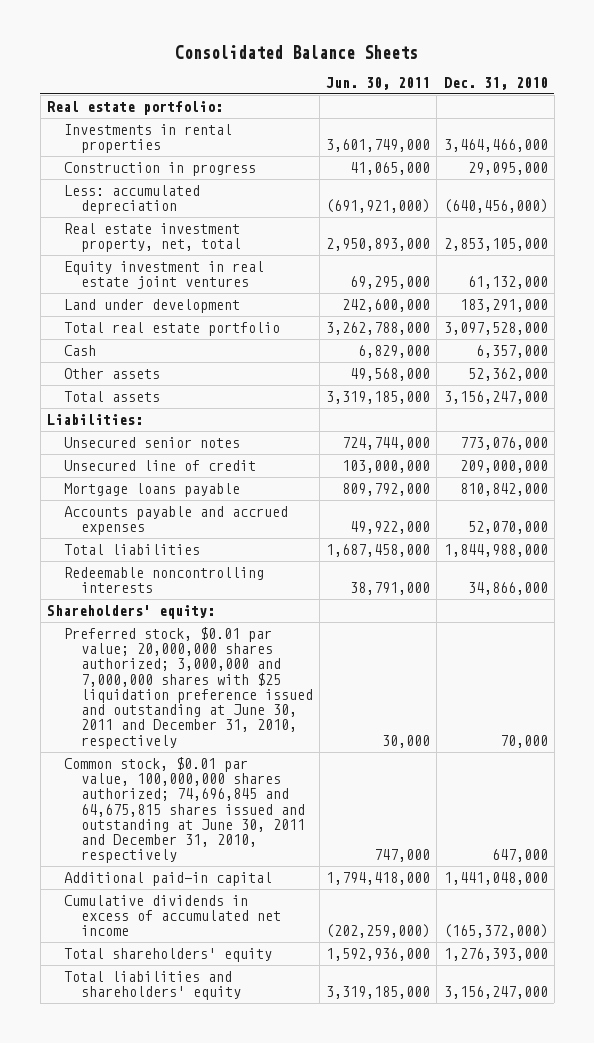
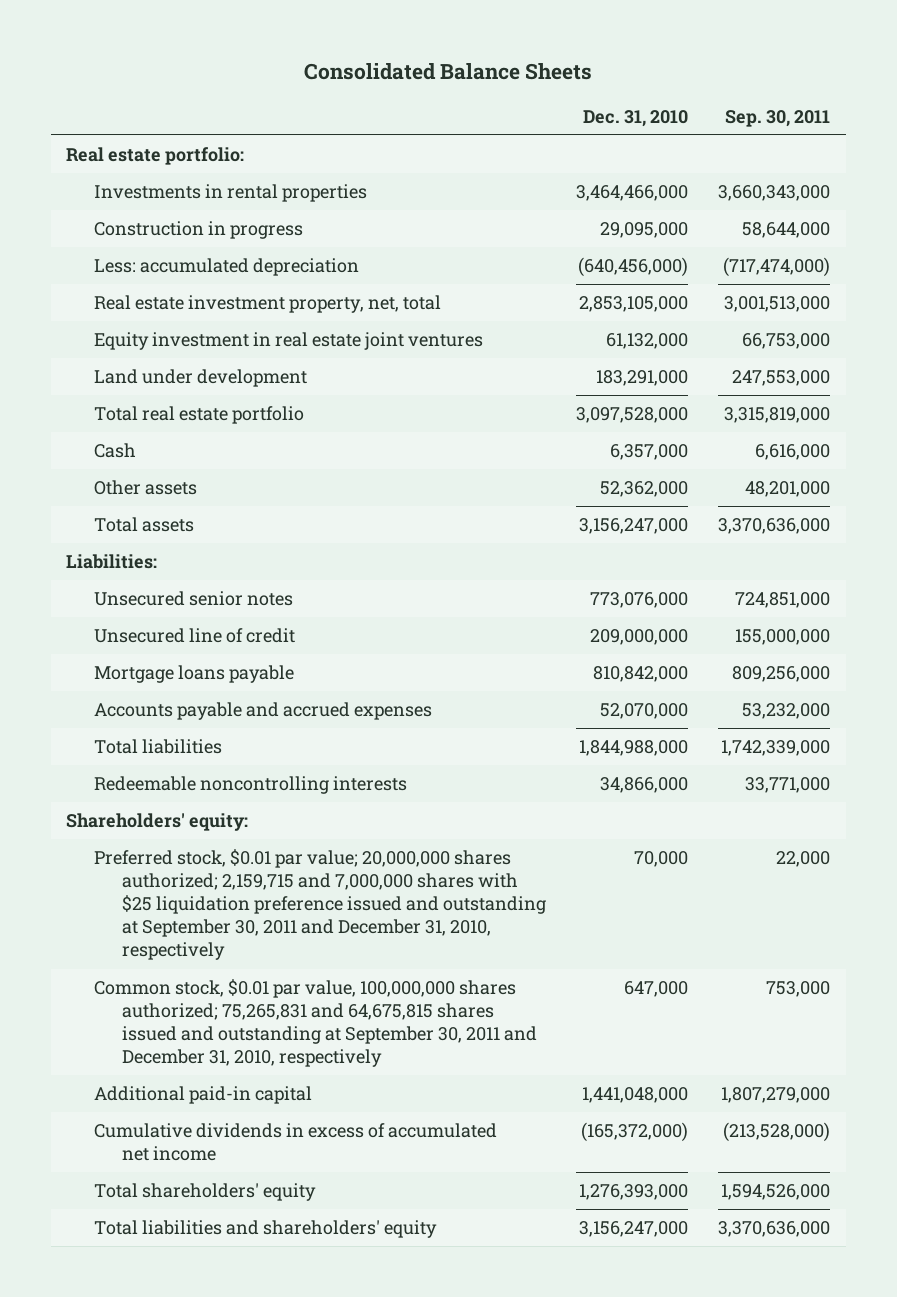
[326,76,431,90] Jun. 30, 2011 -> none
none -> [725,109,831,127] Sep. 30, 2011
[63,626,313,749] Preferred stock, $0.01 par value; 20,000,000 shares authorized; 3,000,000 and 7,000,000 shares with $25 liquidation preference issued and outstanding at June 30, 2011 and December 31, 2010, respectively -> [93,849,546,961] Preferred stock, $0.01 par value; 20,000,000 shares authorized; 2,159,715 and 7,000,000 shares with $25 liquidation preference issued and outstanding at September 30, 2011 and December 31, 2010, respectively
[63,756,305,864] Common stock, $0.01 par value, 100,000,000 shares authorized; 74,696,845 and 64,675,815 shares issued and outstanding at June 30, 2011 and December 31, 2010, respectively -> [93,979,537,1068] Common stock, $0.01 par value, 100,000,000 shares authorized; 75,265,831 and 64,675,815 shares issued and outstanding at September 30, 2011 and December 31, 2010, respectively

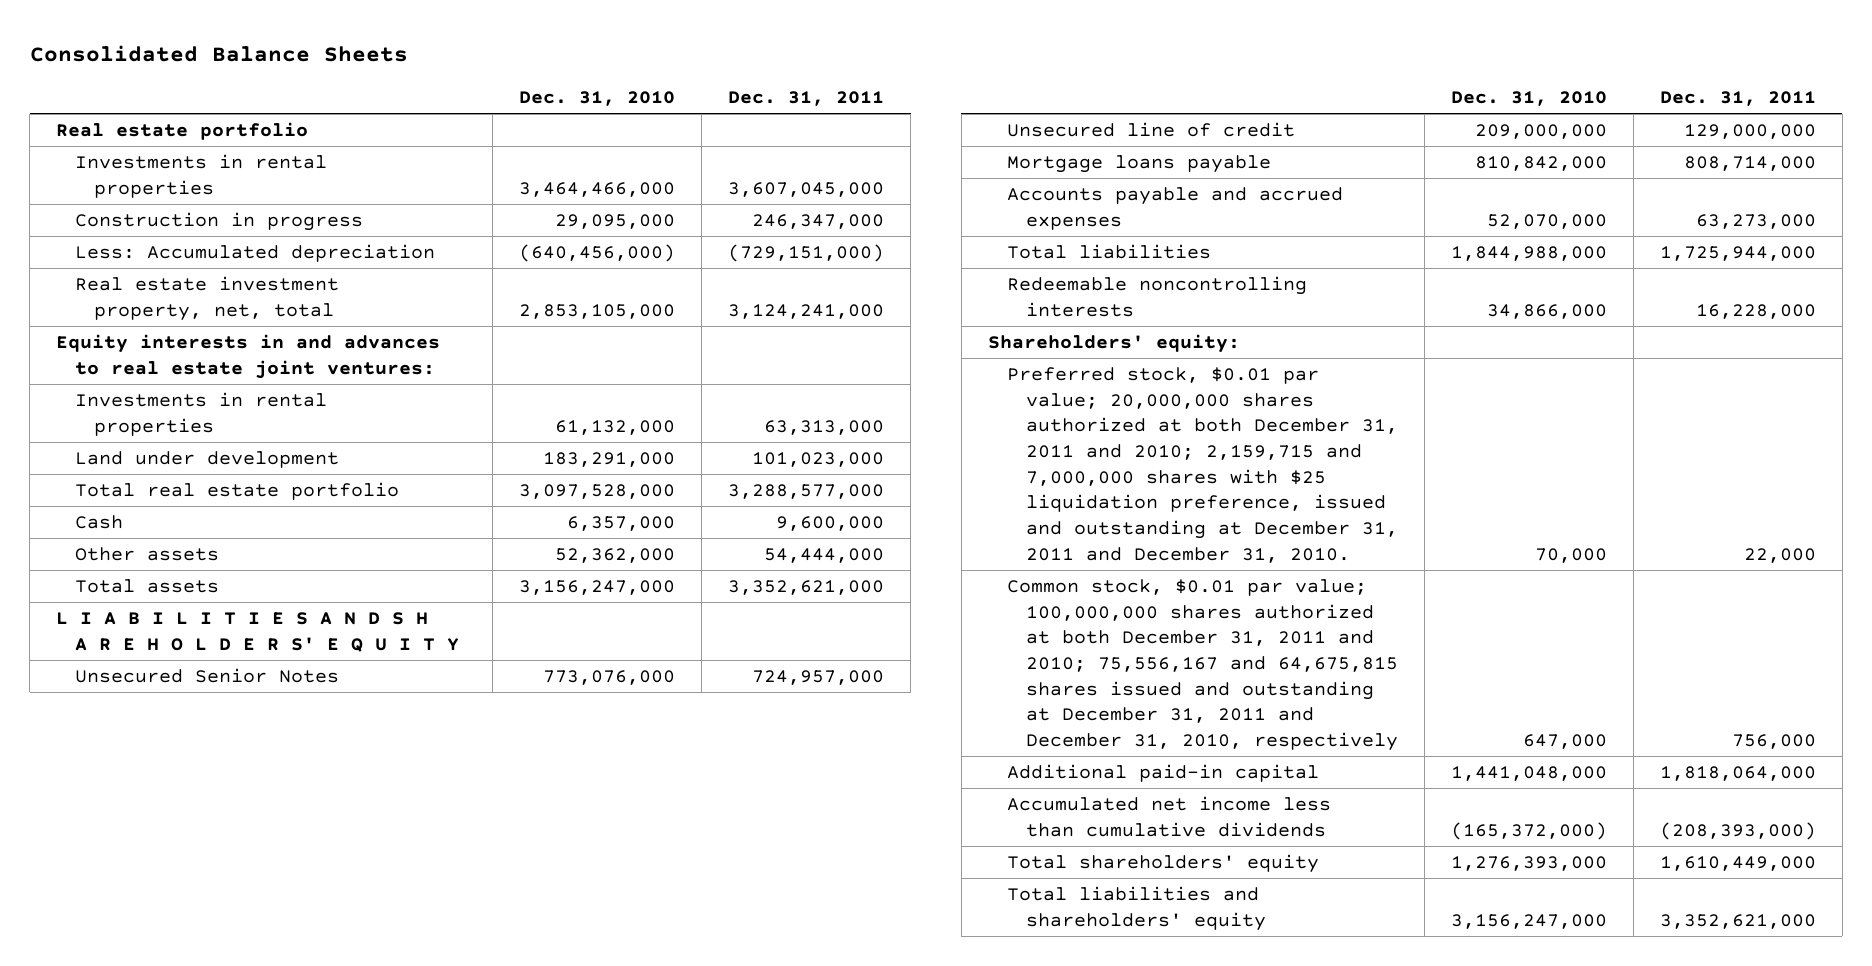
[725,109,831,127] Sep. 30, 2011 -> none
none -> [728,91,885,107] Dec. 31, 2011
[66,147,245,166] Real estate portfolio: -> [56,121,309,140] Real estate portfolio
[93,258,359,277] Less: accumulated depreciation -> [75,243,436,262] Less: Accumulated depreciation
none -> [56,333,441,379] Equity interests in and advances to real estate joint ventures:
[93,332,483,351] Equity investment in real estate joint ventures -> [75,391,328,436] Investments in rental properties
[66,554,158,570] Liabilities: -> none
none -> [56,611,460,652] L I A B I L I T I E S A N D S H A R E H O L D E R S' E Q U I T Y
[93,591,293,607] Unsecured senior notes -> [75,667,340,683] Unsecured Senior Notes
[93,849,546,961] Preferred stock, $0.01 par value; 20,000,000 shares authorized; 2,159,715 and 7,000,000 shares with $25 liquidation preference issued and outstanding at September 30, 2011 and December 31, 2010, respectively -> [1006,366,1398,563] Preferred stock, $0.01 par value; 20,000,000 shares authorized at both December 31, 2011 and 2010; 2,159,715 and 7,000,000 shares with $25 liquidation preference, issued and outstanding at December 31, 2011 and December 31, 2010.
[93,979,537,1068] Common stock, $0.01 par value, 100,000,000 shares authorized; 75,265,831 and 64,675,815 shares issued and outstanding at September 30, 2011 and December 31, 2010, respectively -> [1006,578,1398,751] Common stock, $0.01 par value; 100,000,000 shares authorized at both December 31, 2011 and 2010; 75,556,167 and 64,675,815 shares issued and outstanding at December 31, 2011 and December 31, 2010, respectively
[93,1123,497,1162] Cumulative dividends in excess of accumulated net income -> [1006,795,1331,837] Accumulated net income less than cumulative dividends

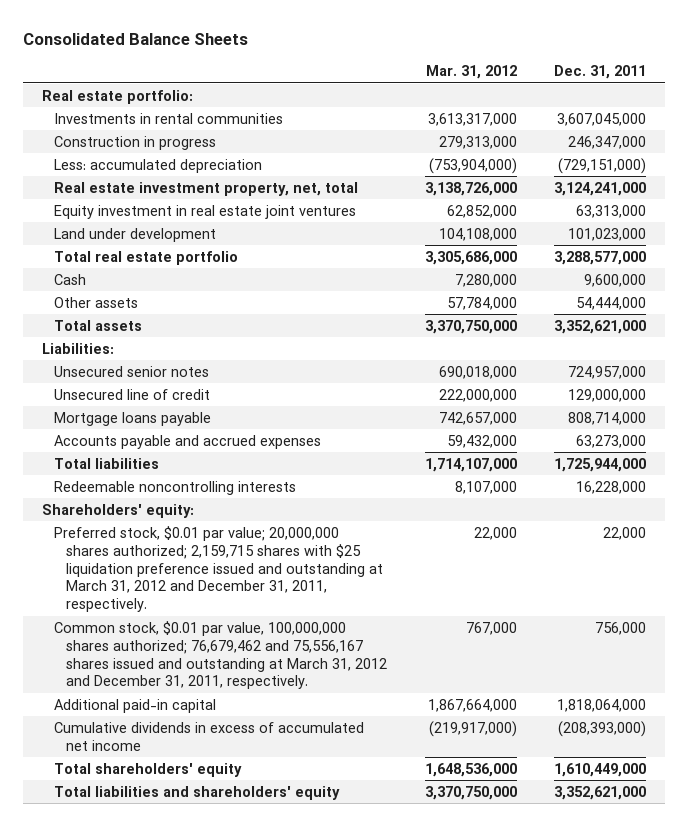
[519,91,676,107] Dec. 31, 2010 -> none
none -> [425,65,517,80] Mar. 31, 2012
[56,121,309,140] Real estate portfolio -> [41,89,193,104] Real estate portfolio:
[75,153,328,198] Investments in rental properties -> [53,112,283,124] Investments in rental communities
[75,243,436,262] Less: Accumulated depreciation -> [53,158,262,173] Less: accumulated depreciation
[56,333,441,379] Equity interests in and advances to real estate joint ventures: -> none
[75,391,328,436] Investments in rental properties -> [53,204,356,219] Equity investment in real estate joint ventures
[56,611,460,652] L I A B I L I T I E S A N D S H A R E H O L D E R S' E Q U I T Y -> none
none -> [41,342,114,354] Liabilities:
[75,667,340,683] Unsecured Senior Notes -> [53,365,209,377] Unsecured senior notes
[1006,366,1398,563] Preferred stock, $0.01 par value; 20,000,000 shares authorized at both December 31, 2011 and 2010; 2,159,715 and 7,000,000 shares with $25 liquidation preference, issued and outstanding at December 31, 2011 and December 31, 2010. -> [53,525,383,613] Preferred stock, $0.01 par value; 20,000,000 shares authorized; 2,159,715 shares with $25 liquidation preference issued and outstanding at March 31, 2012 and December 31, 2011, respectively.
[1006,578,1398,751] Common stock, $0.01 par value; 100,000,000 shares authorized at both December 31, 2011 and 2010; 75,556,167 and 64,675,815 shares issued and outstanding at December 31, 2011 and December 31, 2010, respectively -> [53,620,387,690] Common stock, $0.01 par value, 100,000,000 shares authorized; 76,679,462 and 75,556,167 shares issued and outstanding at March 31, 2012 and December 31, 2011, respectively.
[1006,795,1331,837] Accumulated net income less than cumulative dividends -> [53,721,364,751] Cumulative dividends in excess of accumulated net income

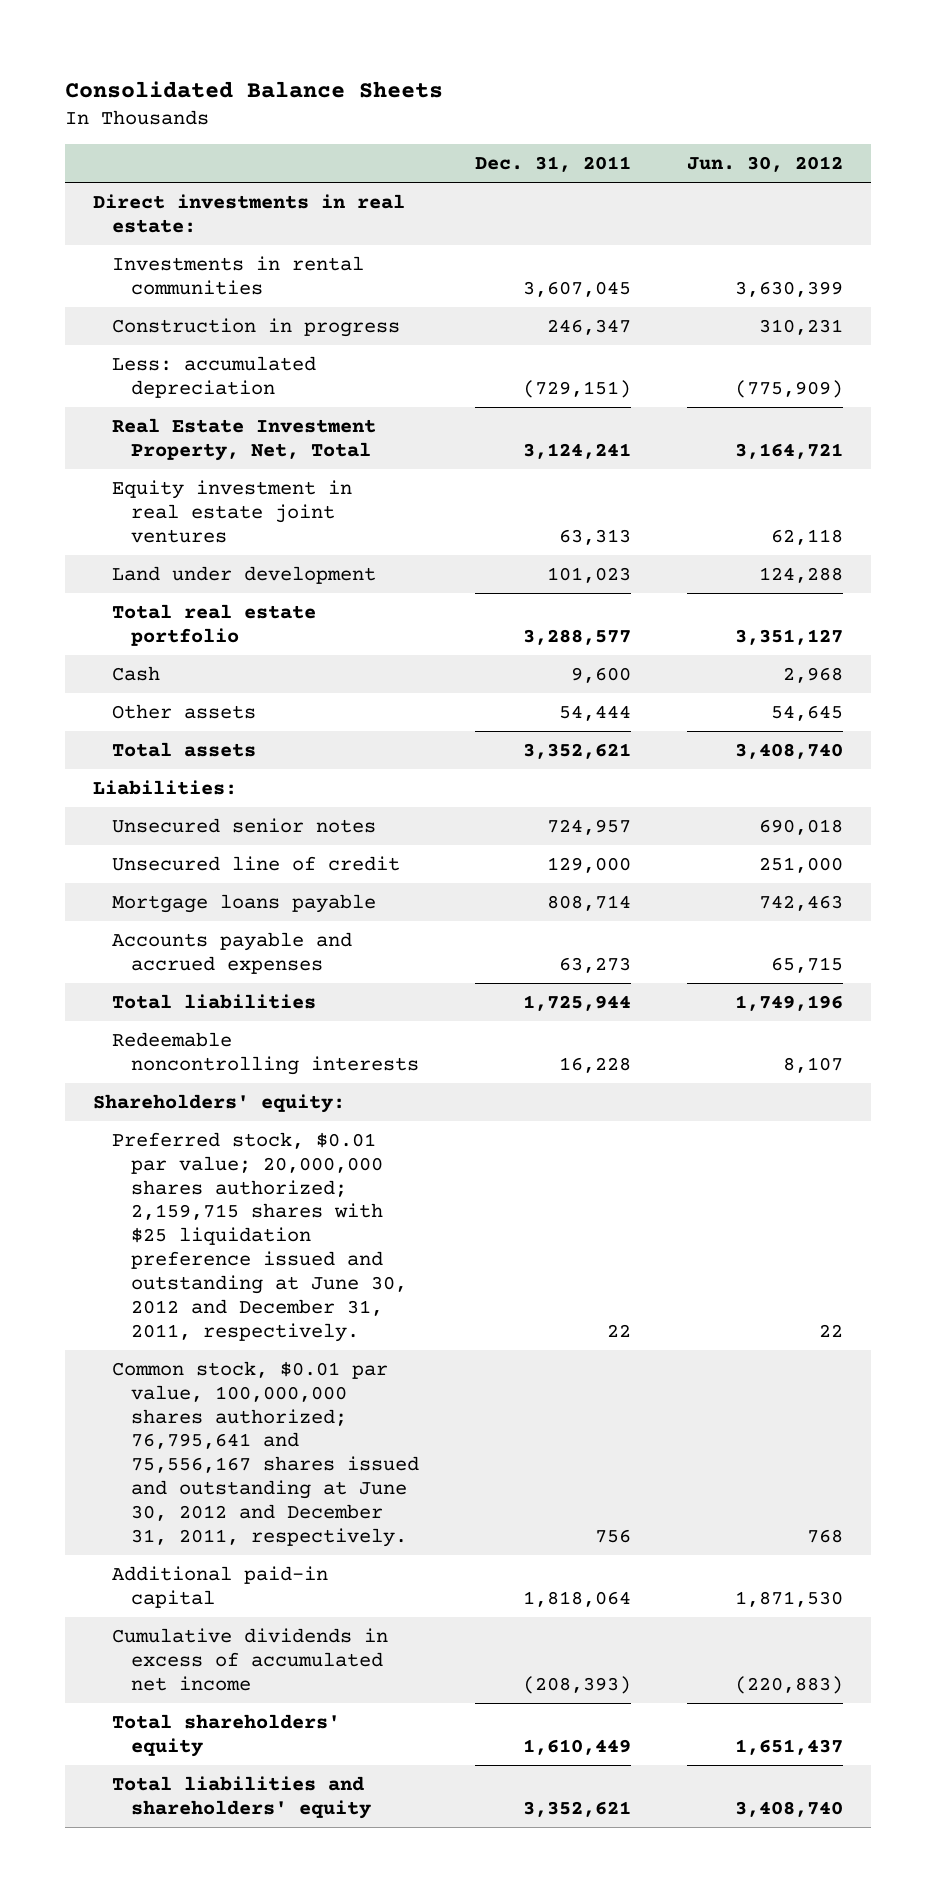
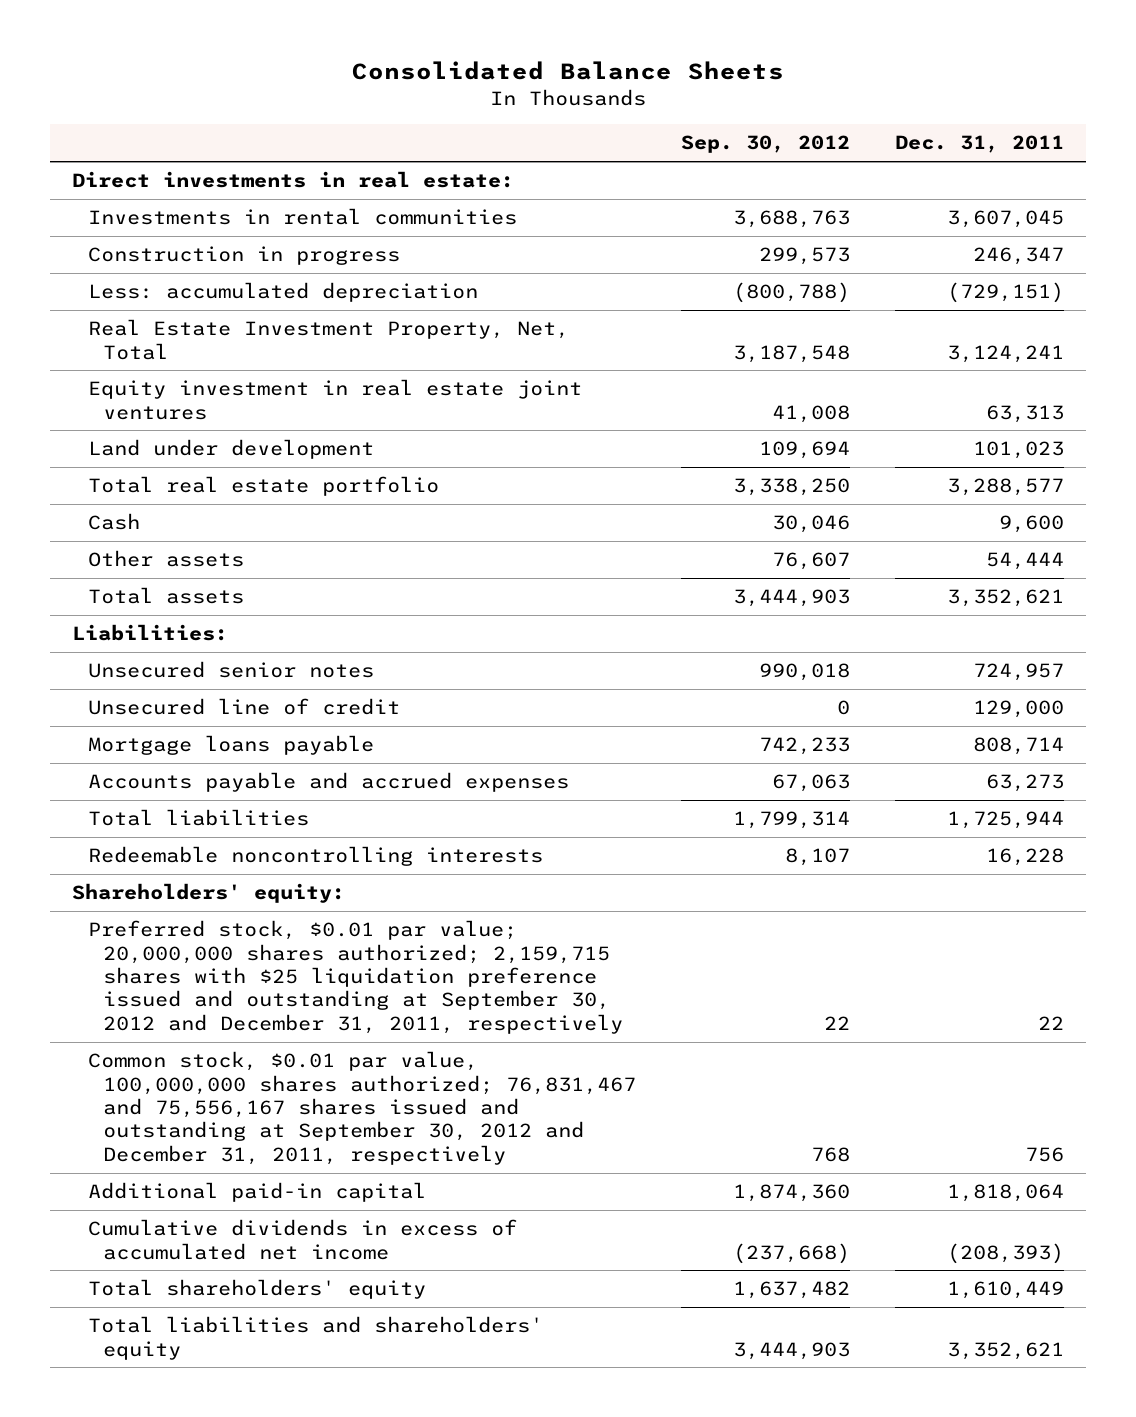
[686,156,843,173] Jun. 30, 2012 -> none
none -> [680,135,850,154] Sep. 30, 2012
[111,1131,407,1342] Preferred stock, $0.01 par value; 20,000,000 shares authorized; 2,159,715 shares with $25 liquidation preference issued and outstanding at June 30, 2012 and December 31, 2011, respectively. -> [87,920,623,1034] Preferred stock, $0.01 par value; 20,000,000 shares authorized; 2,159,715 shares with $25 liquidation preference issued and outstanding at September 30, 2012 and December 31, 2011, respectively
[111,1360,419,1547] Common stock, $0.01 par value, 100,000,000 shares authorized; 76,795,641 and 75,556,167 shares issued and outstanding at June 30, 2012 and December 31, 2011, respectively. -> [87,1051,636,1165] Common stock, $0.01 par value, 100,000,000 shares authorized; 76,831,467 and 75,556,167 shares issued and outstanding at September 30, 2012 and December 31, 2011, respectively

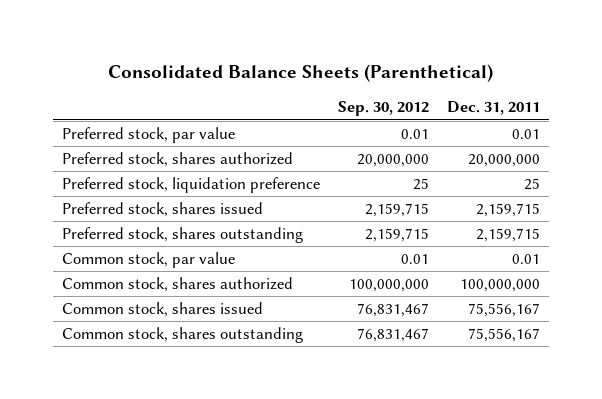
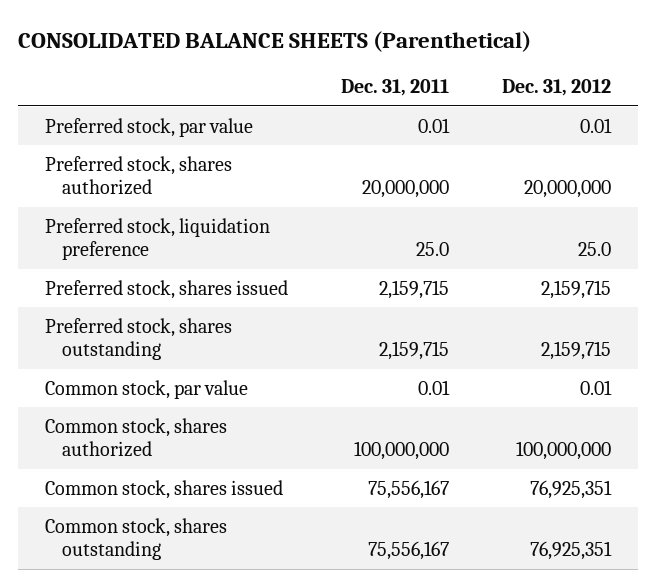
[107,64,493,83] Consolidated Balance Sheets (Parenthetical) -> [17,31,531,53] CONSOLIDATED BALANCE SHEETS (Parenthetical)
[337,101,429,117] Sep. 30, 2012 -> none
none -> [502,79,612,97] Dec. 31, 2012
[524,178,541,191] 25 -> [415,241,449,256] 25.0

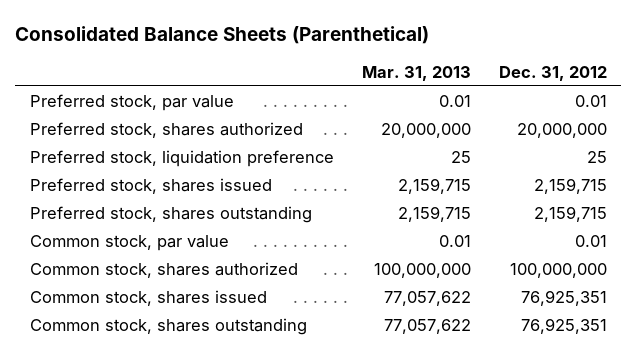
[17,31,531,53] CONSOLIDATED BALANCE SHEETS (Parenthetical) -> [15,26,430,45] Consolidated Balance Sheets (Parenthetical)
[340,79,449,97] Dec. 31, 2011 -> none
none -> [361,65,471,81] Mar. 31, 2013
[578,241,612,256] 25.0 -> [586,151,607,164] 25

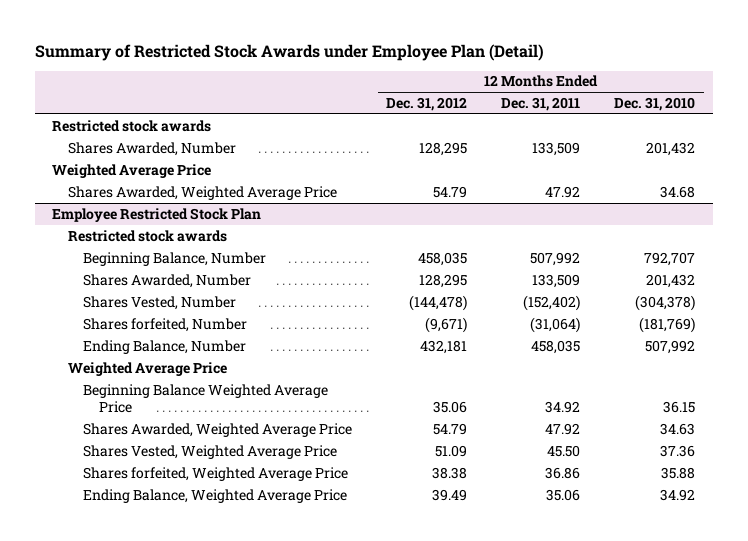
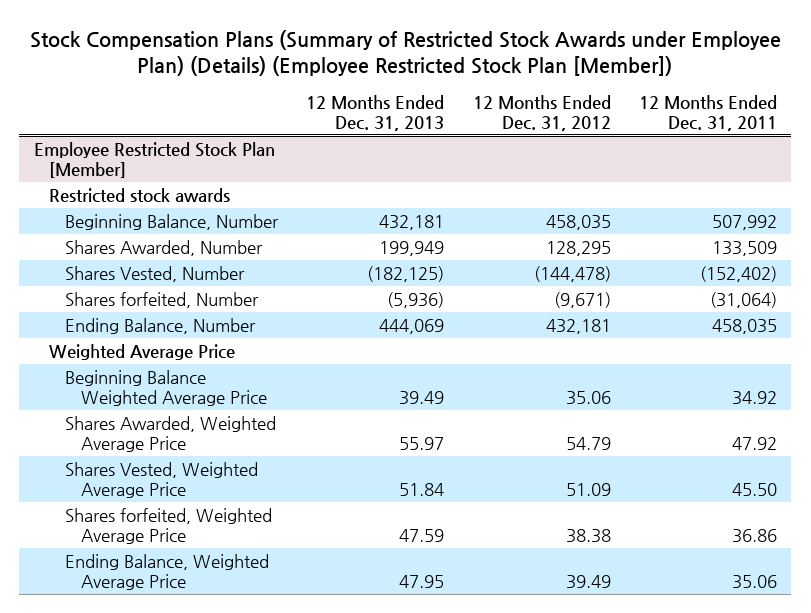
[35,43,545,61] Summary of Restricted Stock Awards under Employee Plan (Detail) -> [30,29,782,76] Stock Compensation Plans (Summary of Restricted Stock Awards under Employee Plan) (Details) (Employee Restricted Stock Plan [Member])
[614,97,696,112] Dec. 31, 2010 -> none
none -> [306,94,445,131] 12 Months Ended Dec. 31, 2013
[52,119,212,132] Restricted stock awards -> none
[67,141,236,156] Shares Awarded, Number -> none
[52,163,212,178] Weighted Average Price -> none
[67,185,337,200] Shares Awarded, Weighted Average Price -> none
[52,207,262,222] Employee Restricted Stock Plan -> [33,141,275,179] Employee Restricted Stock Plan [Member]

